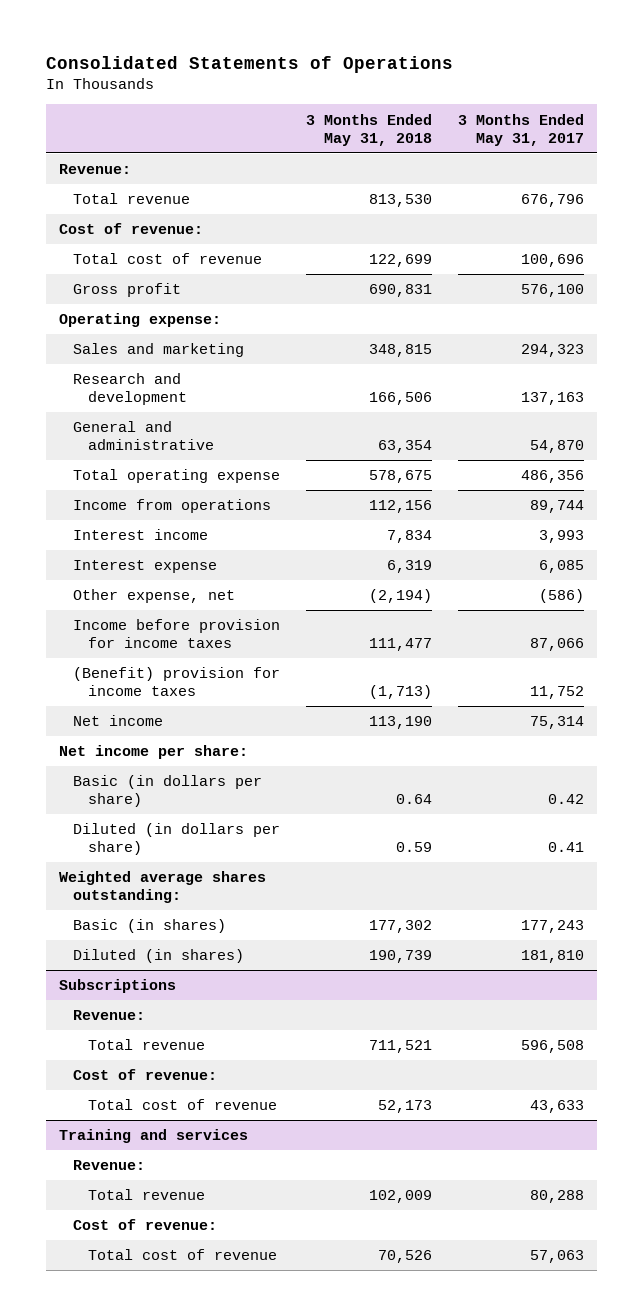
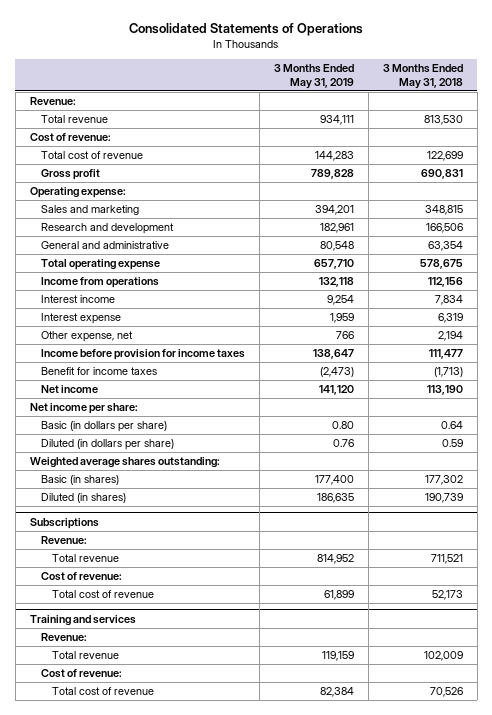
[457,113,584,146] 3 Months Ended May 31, 2017 -> none
none -> [273,63,354,89] 3 Months Ended May 31, 2019
[369,589,433,604] (2,194) -> [437,330,463,341] 2,194
[73,667,281,697] (Benefit) provision for income taxes -> [40,366,157,375] Benefit for income taxes

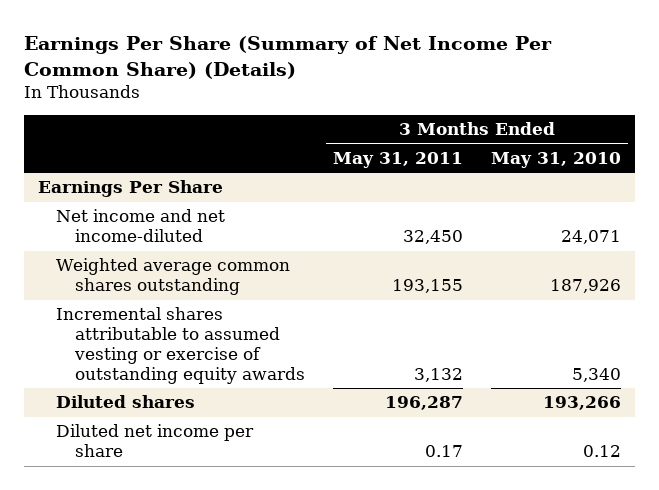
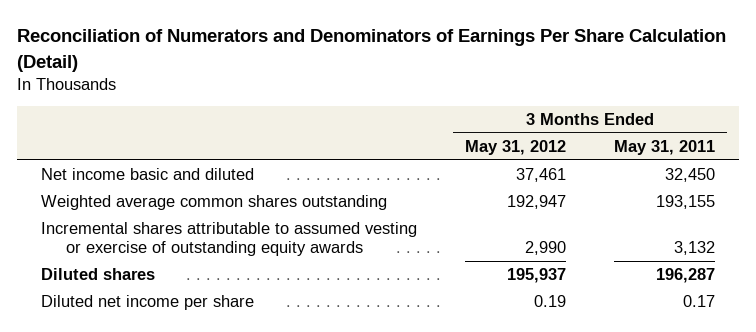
[23,35,552,79] Earnings Per Share (Summary of Net Income Per Common Share) (Details) -> [17,29,727,72] Reconciliation of Numerators and Denominators of Earnings Per Share Calculation (Detail)
[491,152,622,169] May 31, 2010 -> none
none -> [465,139,567,155] May 31, 2012
[38,180,224,198] Earnings Per Share -> none
[56,209,226,243] Net income and net income-diluted -> [41,168,255,181] Net income basic and diluted

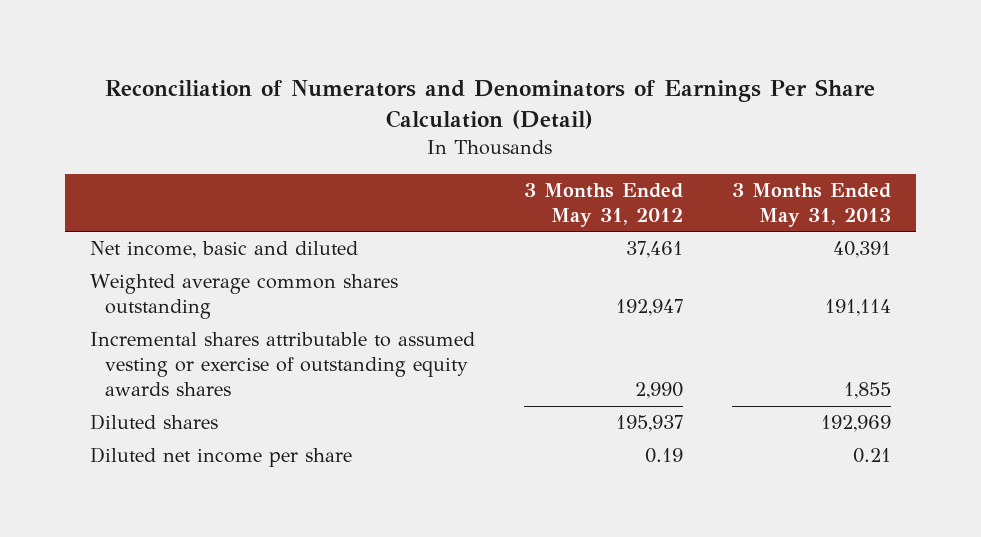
[614,139,716,155] May 31, 2011 -> none
none -> [732,182,892,227] 3 Months Ended May 31, 2013
[41,168,255,181] Net income basic and diluted -> [89,241,358,259] Net income, basic and diluted
[41,222,418,257] Incremental shares attributable to assumed vesting or exercise of outstanding equity awards -> [89,332,475,397] Incremental shares attributable to assumed vesting or exercise of outstanding equity awards shares

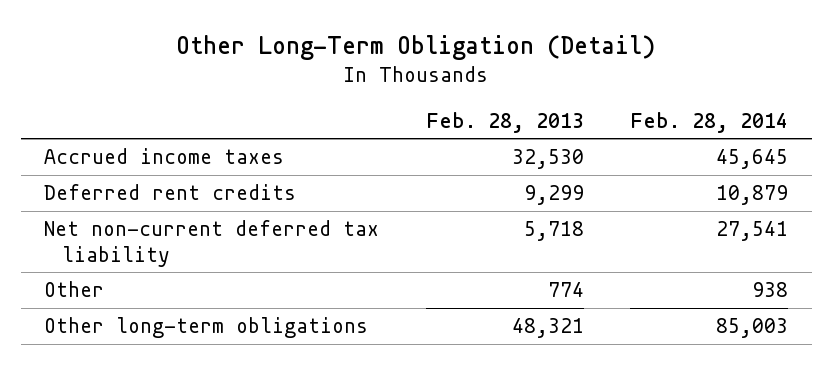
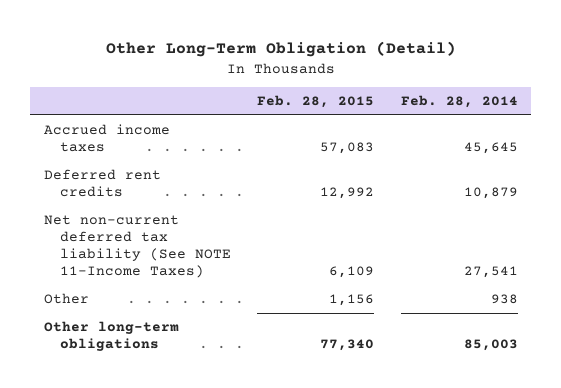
[425,111,584,133] Feb. 28, 2013 -> none
none -> [257,95,375,109] Feb. 28, 2015
[44,220,380,267] Net non-current deferred tax liability -> [43,215,231,278] Net non-current deferred tax liability (See NOTE 11-Income Taxes)

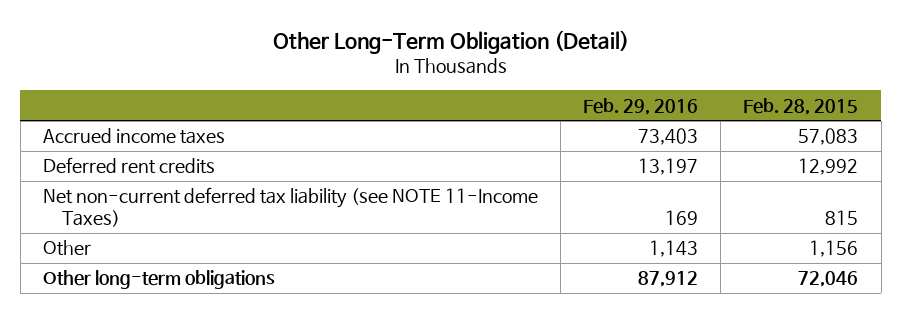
[400,95,518,109] Feb. 28, 2014 -> none
none -> [583,97,699,115] Feb. 29, 2016
[43,215,231,278] Net non-current deferred tax liability (See NOTE 11-Income Taxes) -> [42,187,538,227] Net non-current deferred tax liability (see NOTE 11-Income Taxes)
[329,265,375,278] 6,109 -> [825,209,859,225] 815
[320,339,375,352] 77,340 -> [798,271,859,288] 72,046

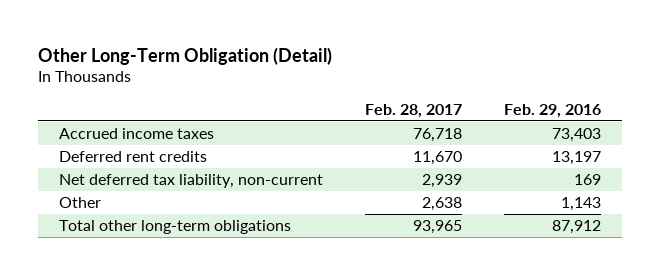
[743,97,859,115] Feb. 28, 2015 -> none
none -> [364,103,462,118] Feb. 28, 2017
[42,187,538,227] Net non-current deferred tax liability (see NOTE 11-Income Taxes) -> [58,174,323,189] Net deferred tax liability, non-current
[42,270,275,290] Other long-term obligations -> [58,220,291,235] Total other long-term obligations

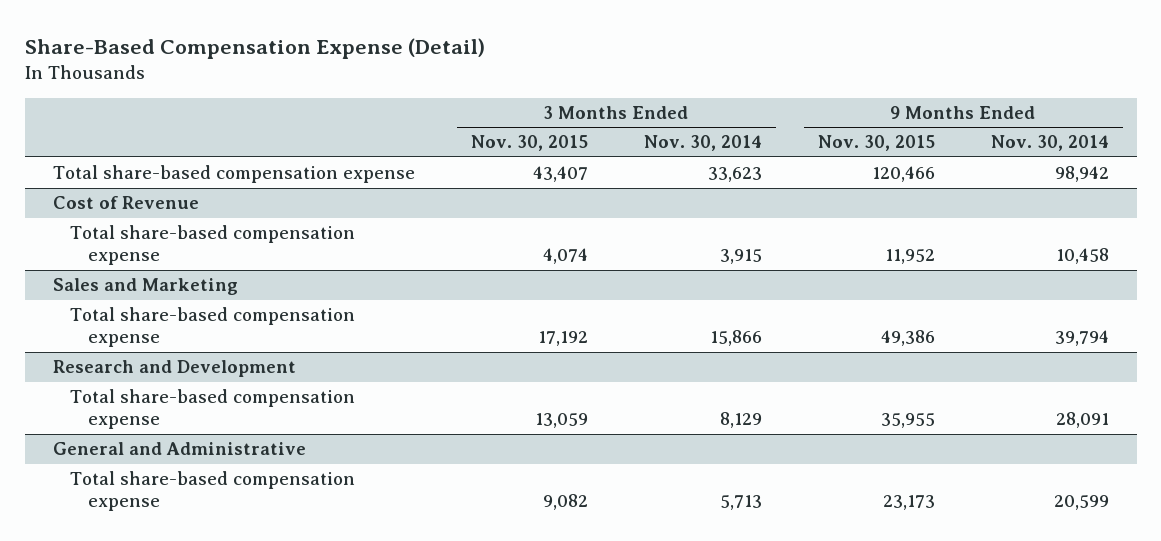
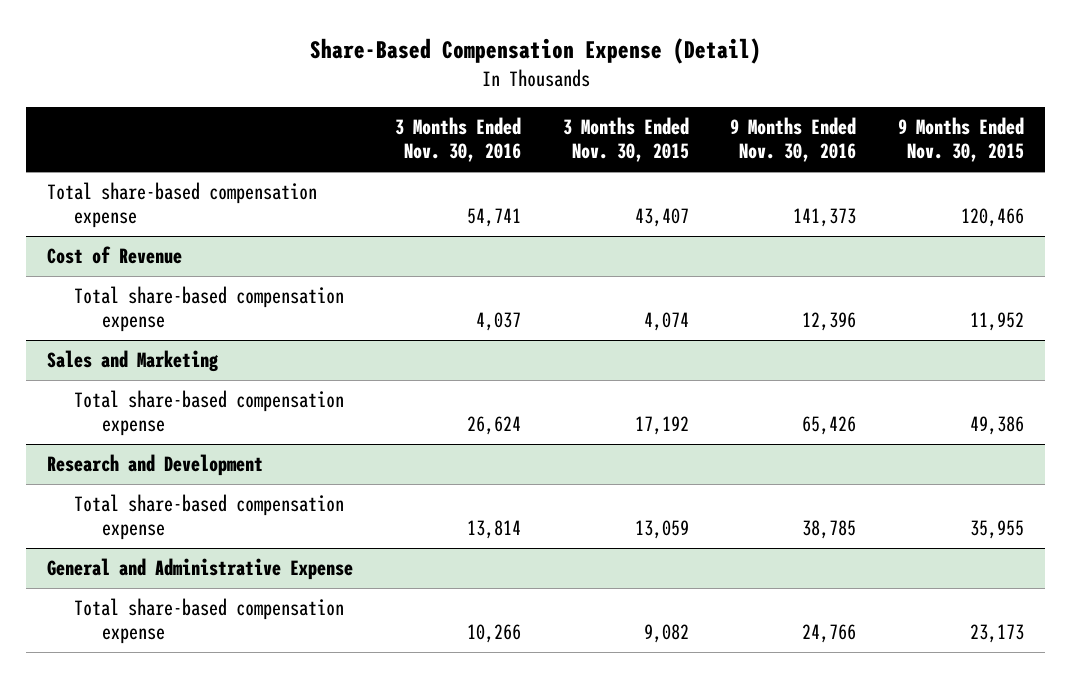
[643,135,762,152] Nov. 30, 2014 -> none
[990,135,1109,152] Nov. 30, 2014 -> none
none -> [394,117,521,163] 3 Months Ended Nov. 30, 2016
none -> [730,117,857,163] 9 Months Ended Nov. 30, 2016
[52,442,306,456] General and Administrative -> [47,558,354,581] General and Administrative Expense

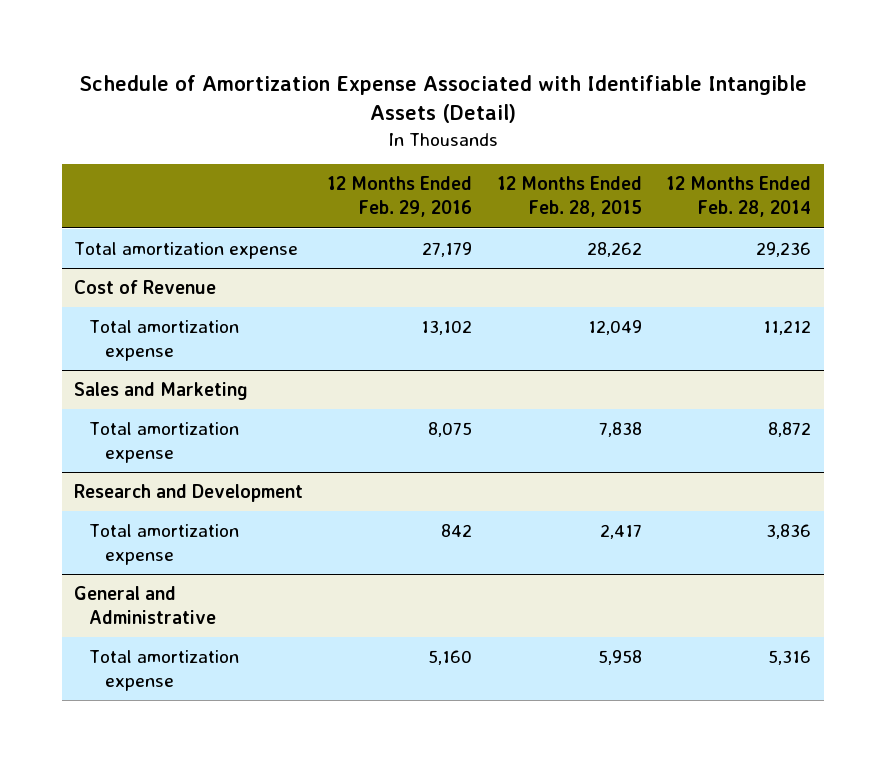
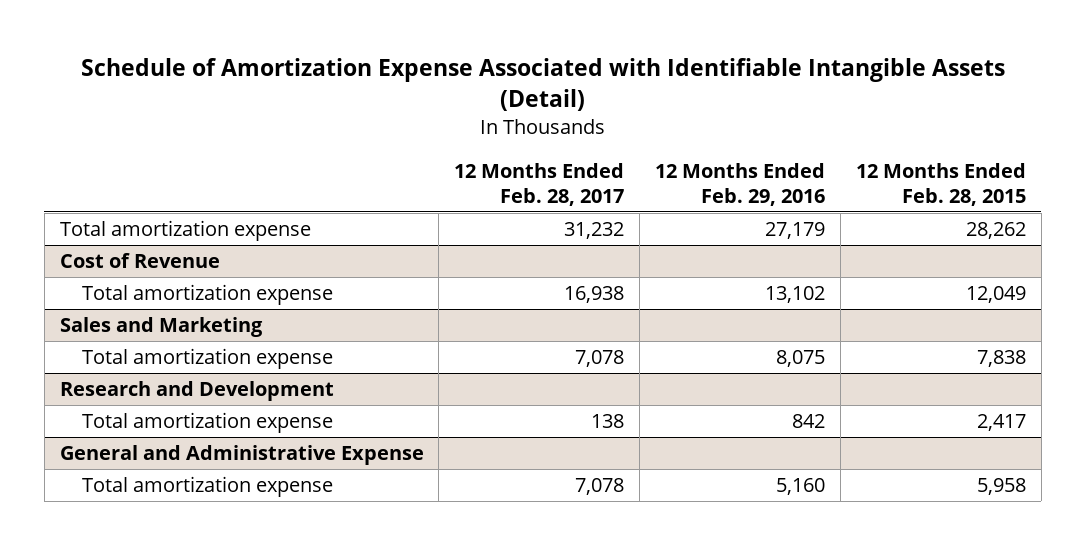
[666,176,812,218] 12 Months Ended Feb. 28, 2014 -> none
none -> [454,162,625,206] 12 Months Ended Feb. 28, 2017
[73,585,217,624] General and Administrative -> [59,445,424,466] General and Administrative Expense

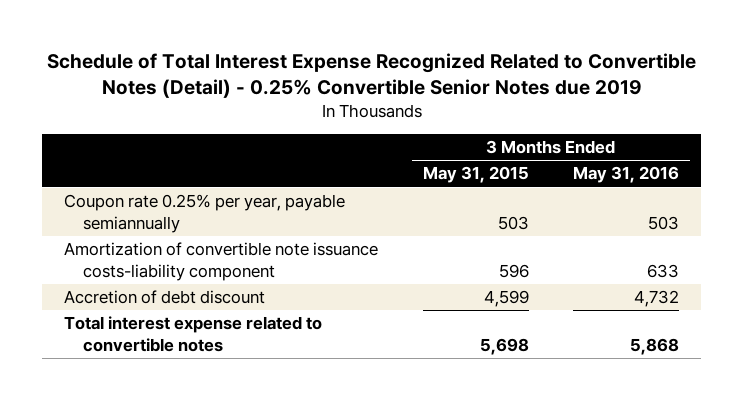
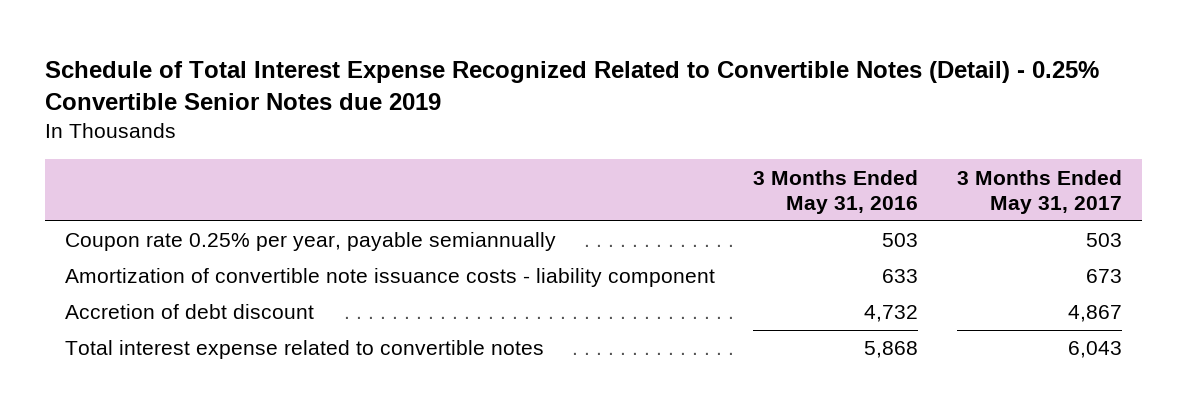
[422,166,529,184] May 31, 2015 -> none
none -> [957,169,1123,214] 3 Months Ended May 31, 2017
[64,242,379,281] Amortization of convertible note issuance costs-liability component -> [64,268,715,288] Amortization of convertible note issuance costs - liability component

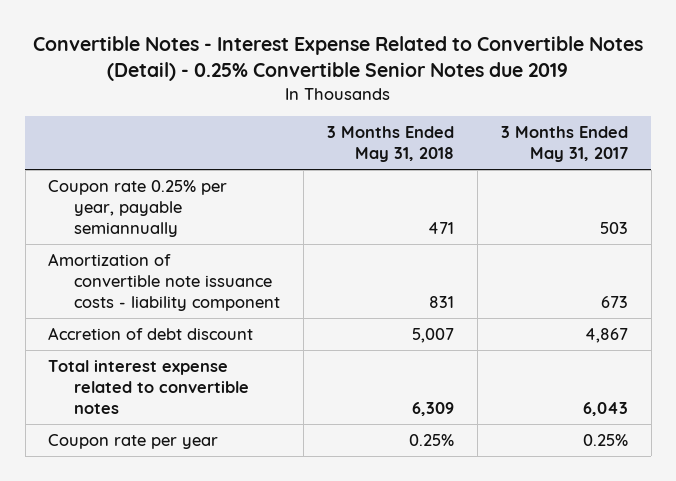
[45,60,1100,111] Schedule of Total Interest Expense Recognized Related to Convertible Notes (Detail) - 0.25% Convertible Senior Notes due 2019 -> [33,36,644,82] Convertible Notes - Interest Expense Related to Convertible Notes (Detail) - 0.25% Convertible Senior Notes due 2019
[753,169,919,214] 3 Months Ended May 31, 2016 -> none
none -> [327,126,455,163] 3 Months Ended May 31, 2018
none -> [48,433,219,449] Coupon rate per year

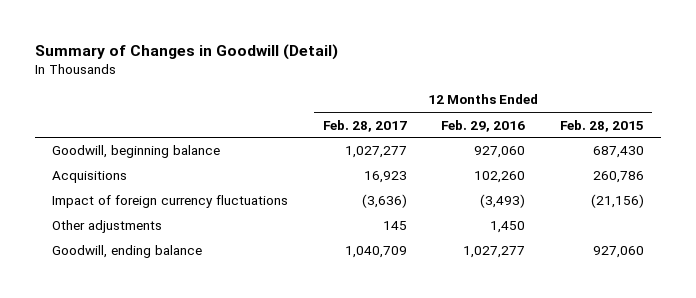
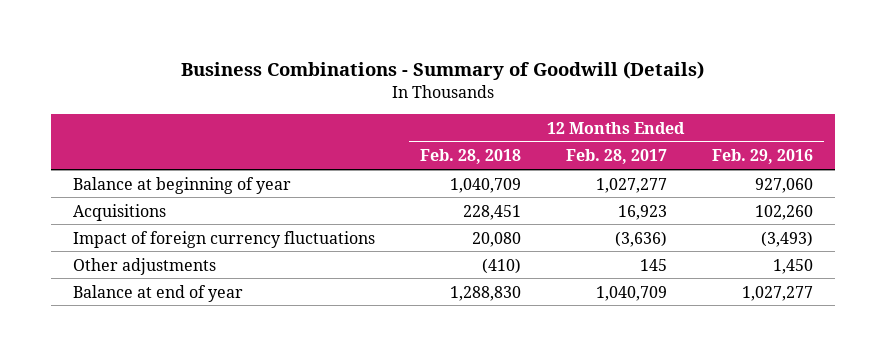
[35,43,339,60] Summary of Changes in Goodwill (Detail) -> [180,61,704,81] Business Combinations - Summary of Goodwill (Details)
[559,119,644,132] Feb. 28, 2015 -> none
none -> [420,149,522,165] Feb. 28, 2018
[52,145,221,159] Goodwill, beginning balance -> [73,176,292,194] Balance at beginning of year
[52,245,203,259] Goodwill, ending balance -> [73,284,244,302] Balance at end of year

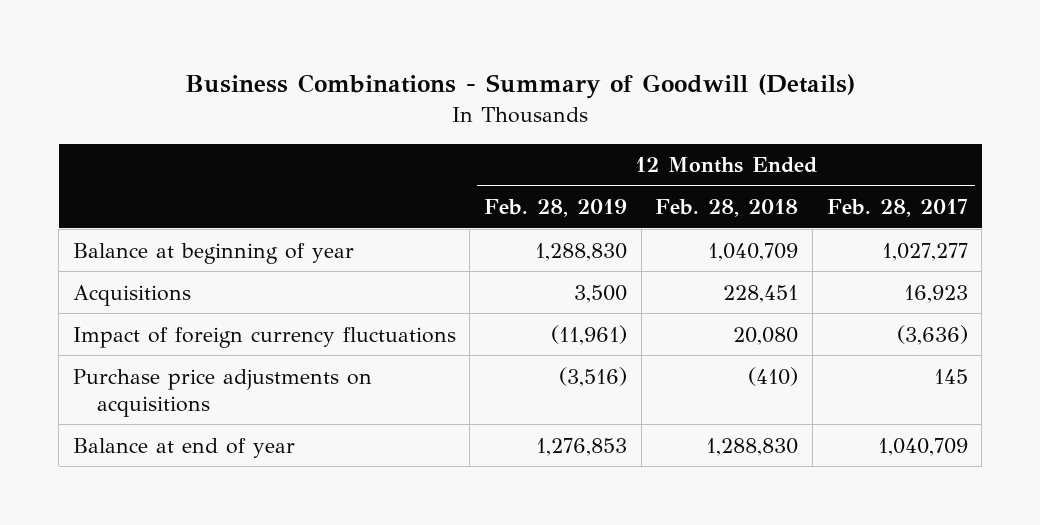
[711,149,813,165] Feb. 29, 2016 -> none
none -> [484,199,628,218] Feb. 28, 2019
[73,257,217,275] Other adjustments -> [72,368,372,417] Purchase price adjustments on acquisitions

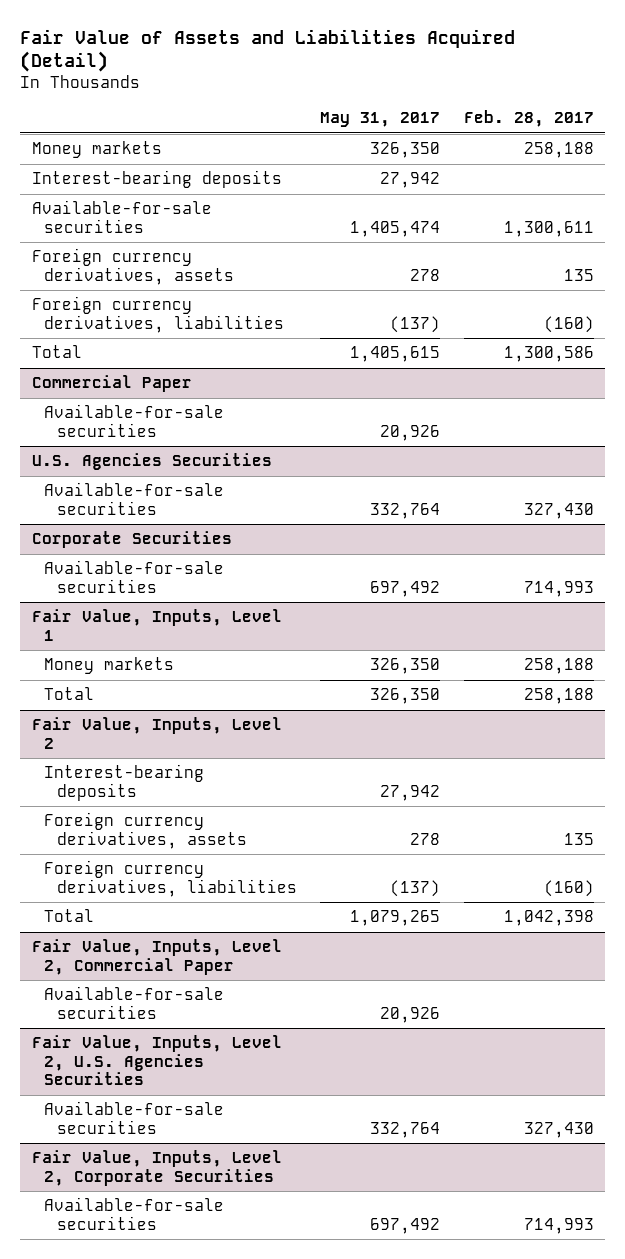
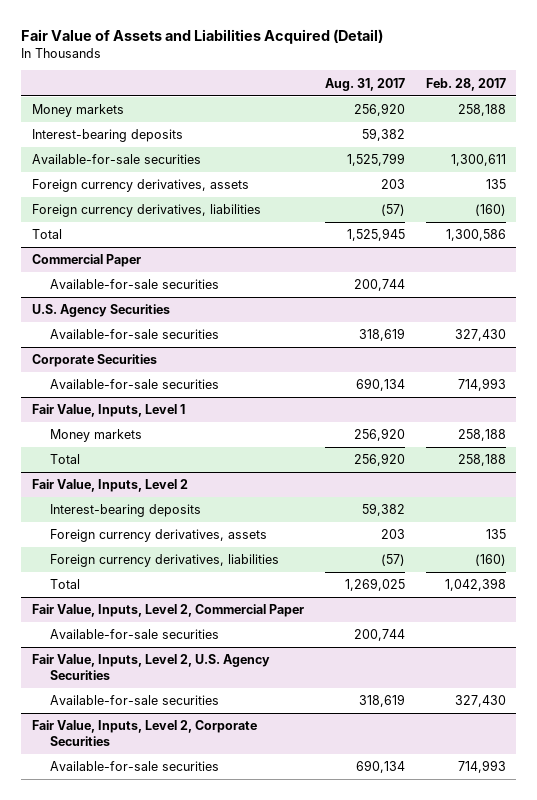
[320,112,441,128] May 31, 2017 -> none
none -> [324,77,405,91] Aug. 31, 2017
[31,453,272,471] U.S. Agencies Securities -> [31,304,170,318] U.S. Agency Securities
[31,1035,282,1086] Fair Value, Inputs, Level 2, U.S. Agencies Securities -> [31,654,270,681] Fair Value, Inputs, Level 2, U.S. Agency Securities

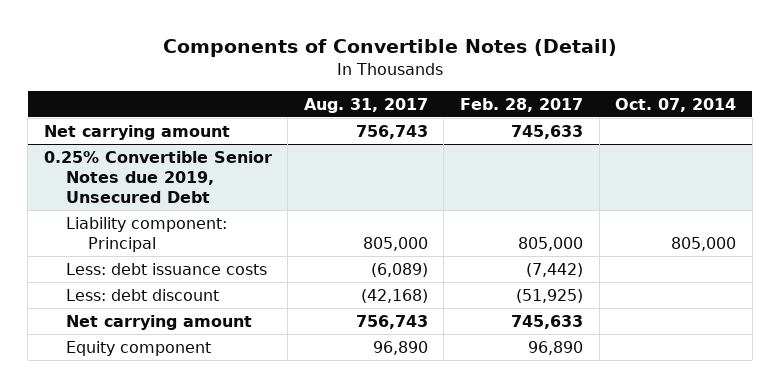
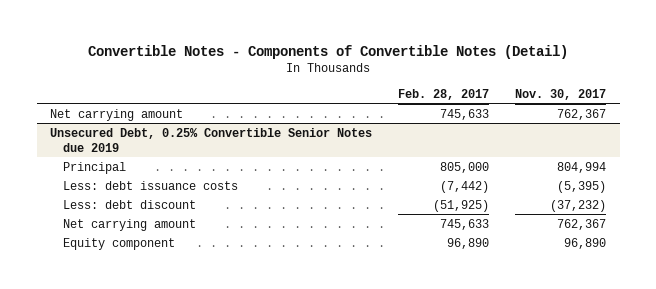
[162,38,617,57] Components of Convertible Notes (Detail) -> [88,44,569,59] Convertible Notes - Components of Convertible Notes (Detail)
[303,97,428,113] Aug. 31, 2017 -> none
[615,97,737,112] Oct. 07, 2014 -> none
none -> [515,88,607,100] Nov. 30, 2017
[65,216,227,253] Liability component: Principal -> none
[43,150,272,204] 0.25% Convertible Senior Notes due 2019, Unsecured Debt -> [49,127,372,152] Unsecured Debt, 0.25% Convertible Senior Notes due 2019
none -> [62,161,126,174] Principal

